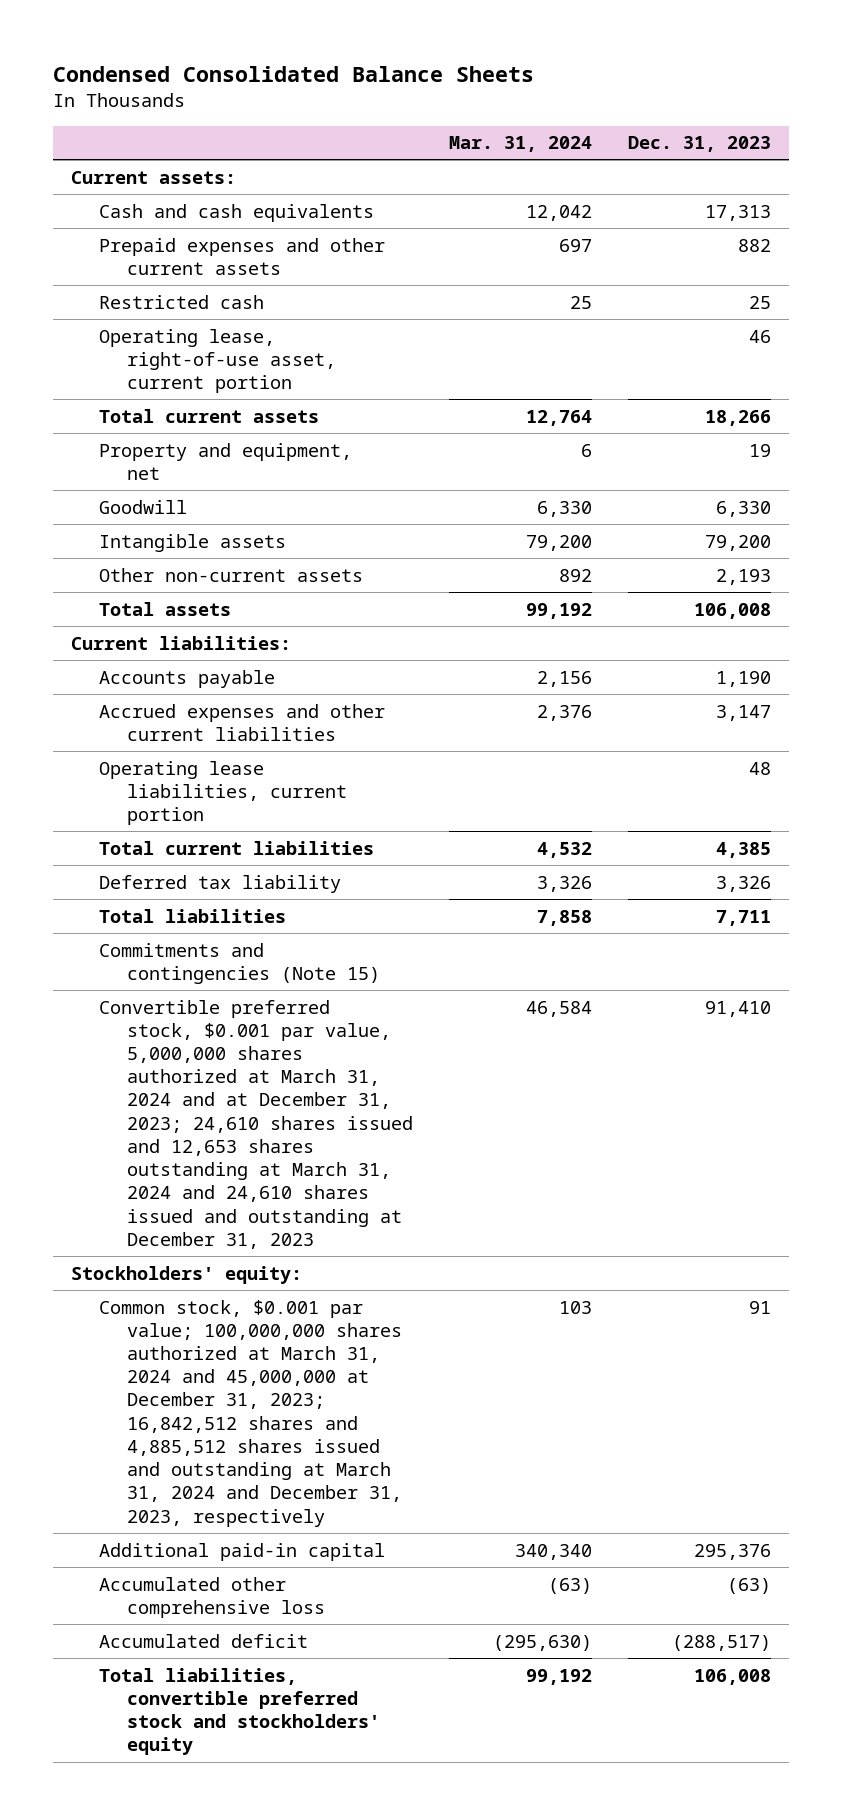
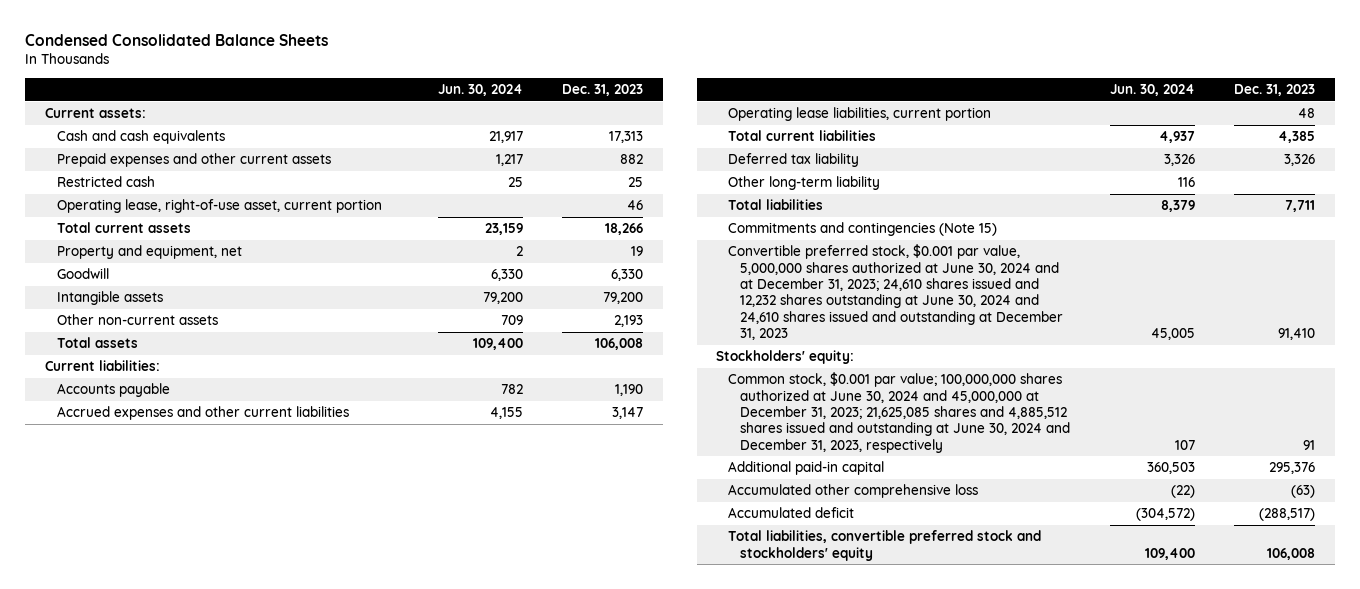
[449,136,593,153] Mar. 31, 2024 -> none
none -> [437,84,523,97] Jun. 30, 2024
none -> [728,176,881,191] Other long-term liability
[99,999,414,1249] Convertible preferred stock, $0.001 par value, 5,000,000 shares authorized at March 31, 2024 and at December 31, 2023; 24,610 shares issued and 12,653 shares outstanding at March 31, 2024 and 24,610 shares issued and outstanding at December 31, 2023 -> [728,244,1064,341] Convertible preferred stock, $0.001 par value, 5,000,000 shares authorized at June 30, 2024 and at December 31, 2023; 24,610 shares issued and 12,232 shares outstanding at June 30, 2024 and 24,610 shares issued and outstanding at December 31, 2023
[99,1299,403,1527] Common stock, $0.001 par value; 100,000,000 shares authorized at March 31, 2024 and 45,000,000 at December 31, 2023; 16,842,512 shares and 4,885,512 shares issued and outstanding at March 31, 2024 and December 31, 2023, respectively -> [728,372,1071,453] Common stock, $0.001 par value; 100,000,000 shares authorized at June 30, 2024 and 45,000,000 at December 31, 2023; 21,625,085 shares and 4,885,512 shares issued and outstanding at June 30, 2024 and December 31, 2023, respectively

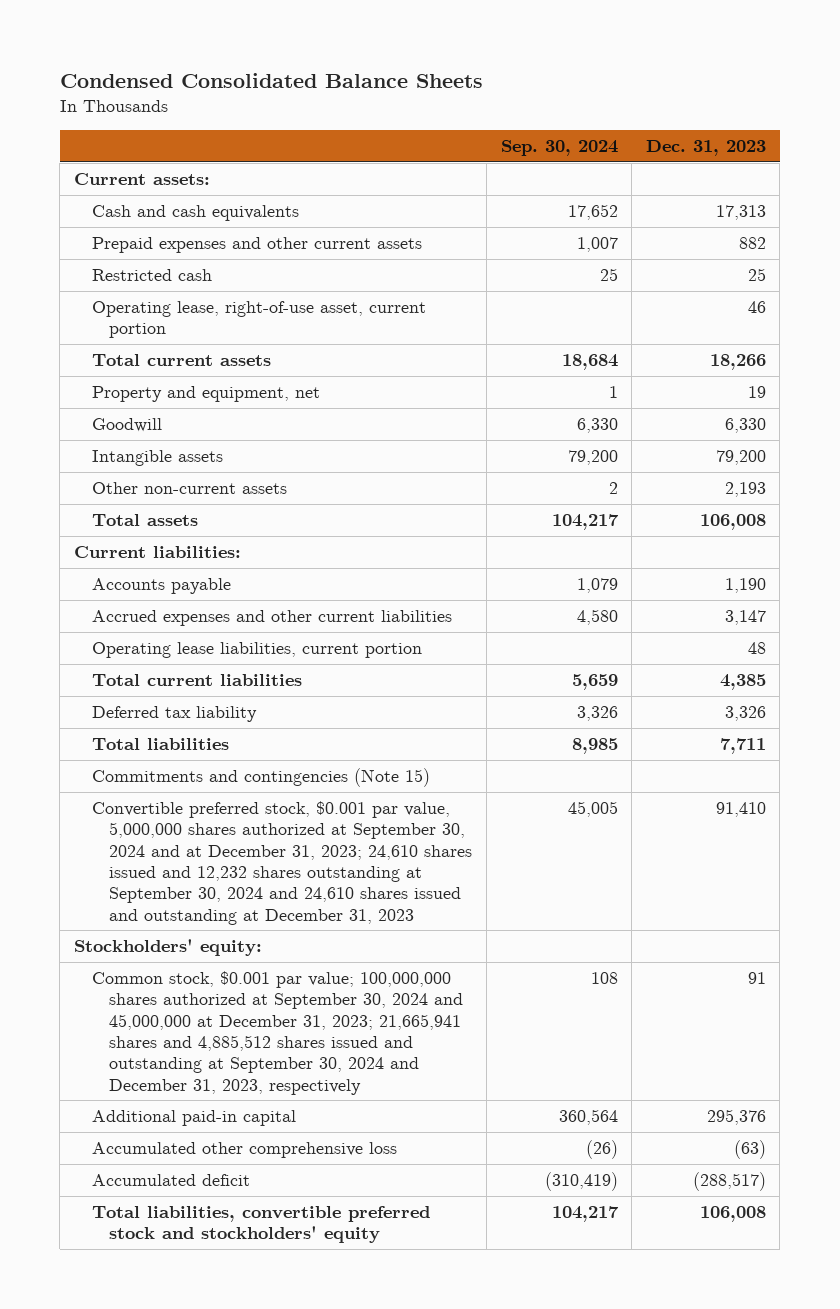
[437,84,523,97] Jun. 30, 2024 -> none
none -> [500,139,618,156] Sep. 30, 2024
[728,176,881,191] Other long-term liability -> none
[728,244,1064,341] Convertible preferred stock, $0.001 par value, 5,000,000 shares authorized at June 30, 2024 and at December 31, 2023; 24,610 shares issued and 12,232 shares outstanding at June 30, 2024 and 24,610 shares issued and outstanding at December 31, 2023 -> [91,801,473,925] Convertible preferred stock, $0.001 par value, 5,000,000 shares authorized at September 30, 2024 and at December 31, 2023; 24,610 shares issued and 12,232 shares outstanding at September 30, 2024 and 24,610 shares issued and outstanding at December 31, 2023
[728,372,1071,453] Common stock, $0.001 par value; 100,000,000 shares authorized at June 30, 2024 and 45,000,000 at December 31, 2023; 21,625,085 shares and 4,885,512 shares issued and outstanding at June 30, 2024 and December 31, 2023, respectively -> [91,971,464,1095] Common stock, $0.001 par value; 100,000,000 shares authorized at September 30, 2024 and 45,000,000 at December 31, 2023; 21,665,941 shares and 4,885,512 shares issued and outstanding at September 30, 2024 and December 31, 2023, respectively

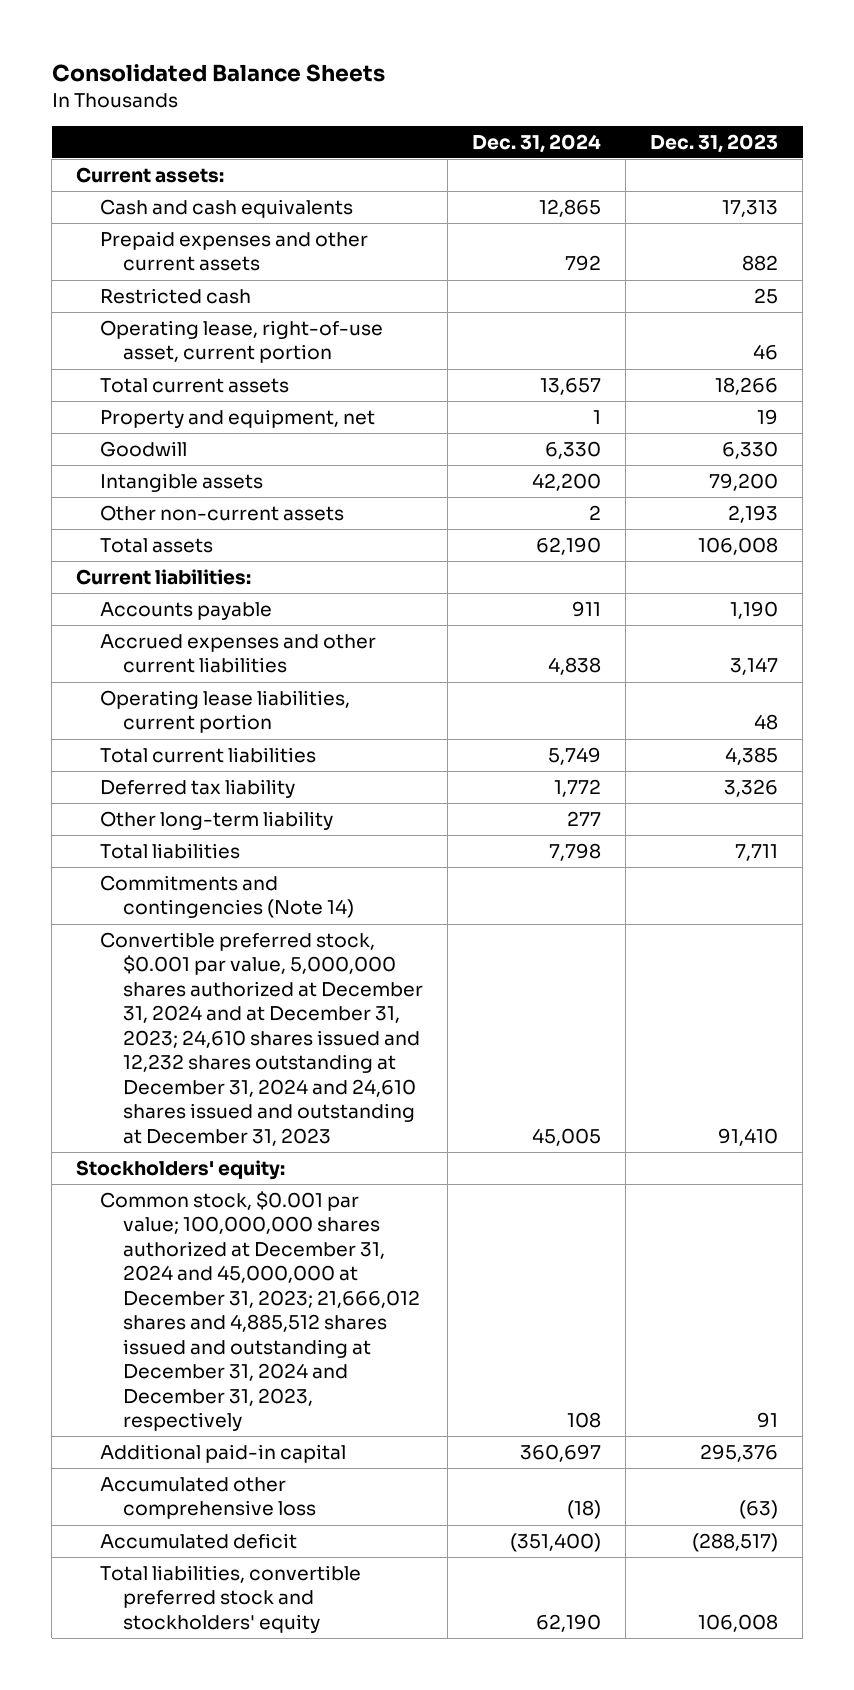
[59,72,483,88] Condensed Consolidated Balance Sheets -> [51,64,385,83] Consolidated Balance Sheets
[500,139,618,156] Sep. 30, 2024 -> none
none -> [472,133,602,153] Dec. 31, 2024
none -> [99,810,333,830] Other long-term liability
[91,768,430,788] Commitments and contingencies (Note 15) -> [99,874,354,919] Commitments and contingencies (Note 14)
[91,801,473,925] Convertible preferred stock, $0.001 par value, 5,000,000 shares authorized at September 30, 2024 and at December 31, 2023; 24,610 shares issued and 12,232 shares outstanding at September 30, 2024 and 24,610 shares issued and outstanding at December 31, 2023 -> [99,931,423,1146] Convertible preferred stock, $0.001 par value, 5,000,000 shares authorized at December 31, 2024 and at December 31, 2023; 24,610 shares issued and 12,232 shares outstanding at December 31, 2024 and 24,610 shares issued and outstanding at December 31, 2023
[91,971,464,1095] Common stock, $0.001 par value; 100,000,000 shares authorized at September 30, 2024 and 45,000,000 at December 31, 2023; 21,665,941 shares and 4,885,512 shares issued and outstanding at September 30, 2024 and December 31, 2023, respectively -> [99,1190,420,1432] Common stock, $0.001 par value; 100,000,000 shares authorized at December 31, 2024 and 45,000,000 at December 31, 2023; 21,666,012 shares and 4,885,512 shares issued and outstanding at December 31, 2024 and December 31, 2023, respectively

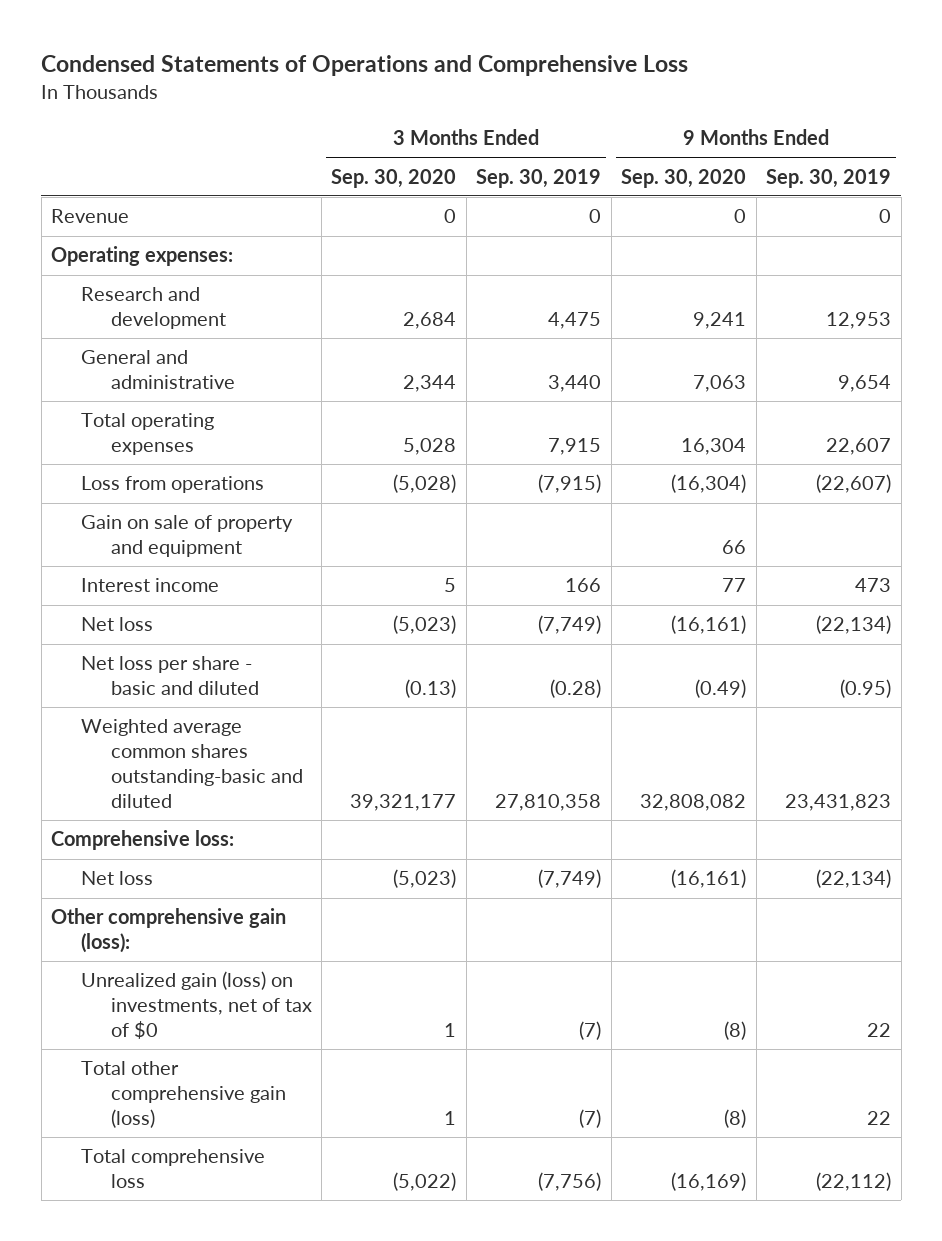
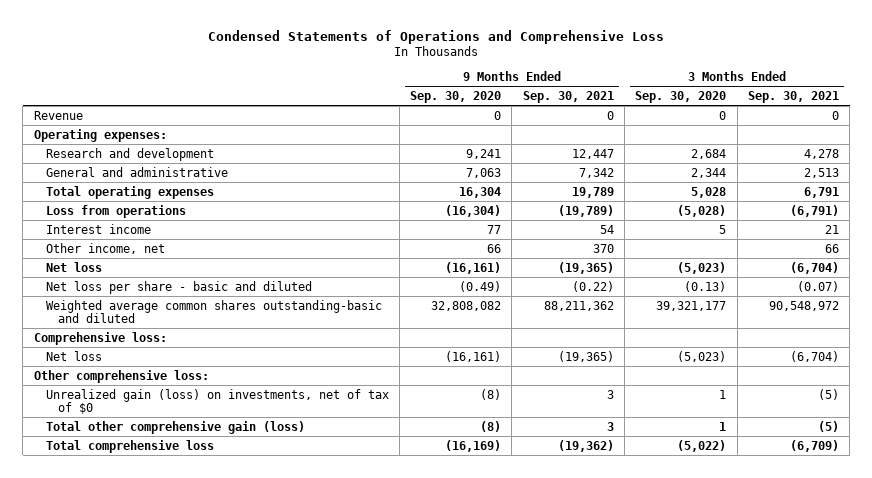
[476,168,602,188] Sep. 30, 2019 -> none
[766,168,892,188] Sep. 30, 2019 -> none
none -> [522,90,614,103] Sep. 30, 2021
none -> [747,90,839,103] Sep. 30, 2021
[80,515,293,558] Gain on sale of property and equipment -> none
none -> [45,242,165,254] Other income, net
[51,908,287,954] Other comprehensive gain (loss): -> [33,369,209,383] Other comprehensive loss:

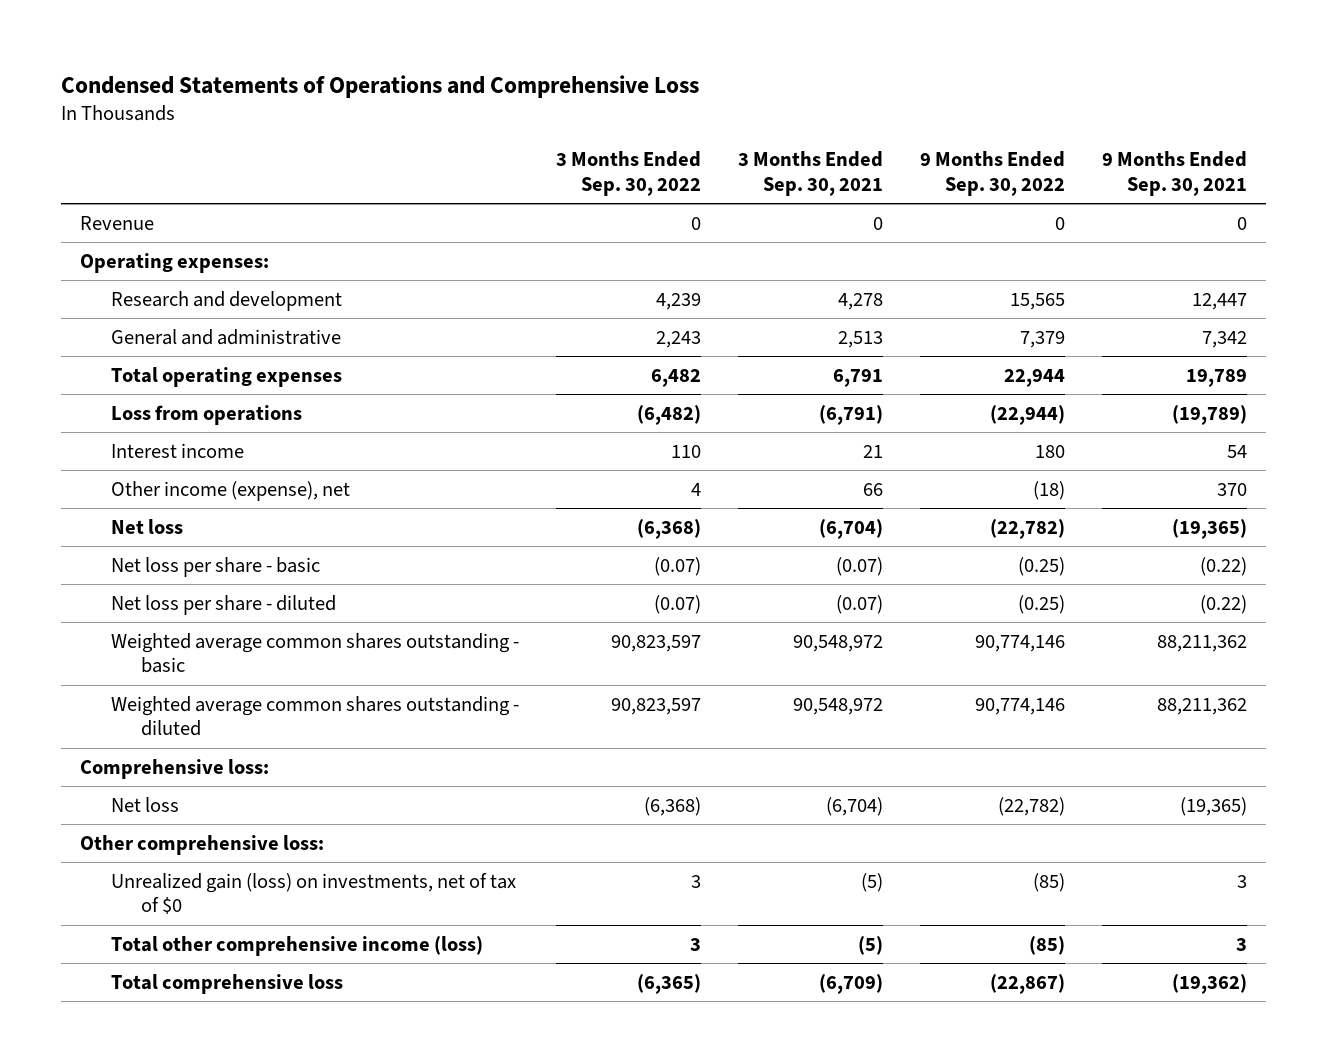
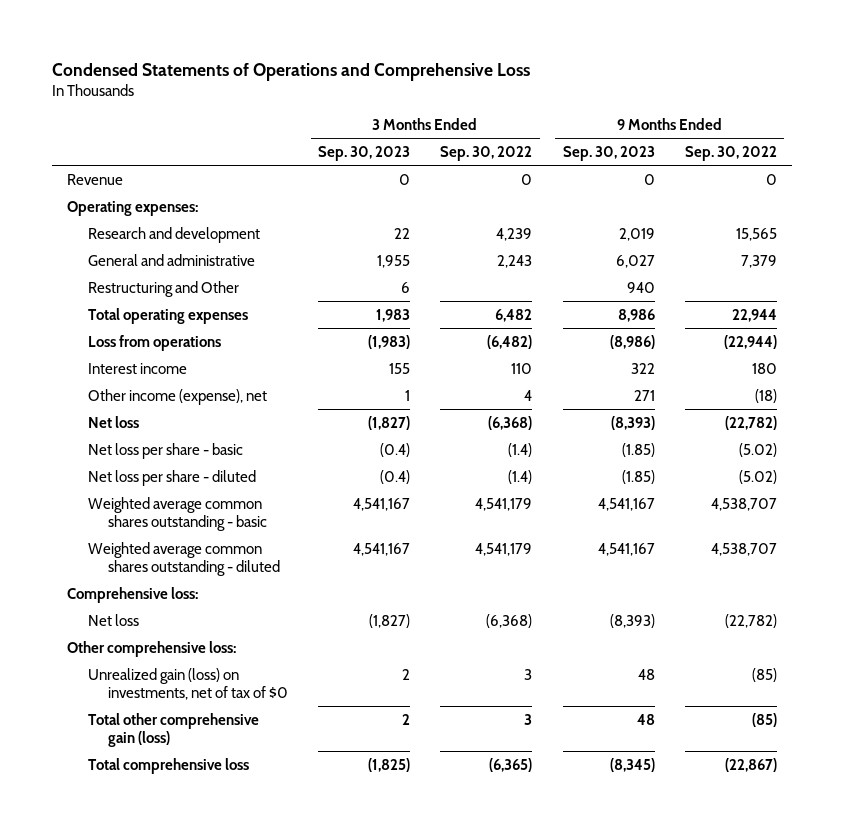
[737,151,883,196] 3 Months Ended Sep. 30, 2021 -> none
[1102,151,1248,196] 9 Months Ended Sep. 30, 2021 -> none
none -> [318,145,411,161] Sep. 30, 2023
none -> [562,145,655,161] Sep. 30, 2023
none -> [87,280,239,297] Restructuring and Other
[653,556,701,576] (0.07) -> [508,442,533,457] (1.4)
[1018,556,1066,576] (0.25) -> [738,442,777,457] (5.02)
[653,594,701,614] (0.07) -> [508,469,533,484] (1.4)
[1018,594,1066,614] (0.25) -> [738,469,777,484] (5.02)
[610,634,701,652] 90,823,597 -> [475,497,533,511] 4,541,179
[975,634,1066,652] 90,774,146 -> [710,497,777,511] 4,538,707
[610,697,701,715] 90,823,597 -> [475,542,533,556] 4,541,179
[975,697,1066,715] 90,774,146 -> [710,542,777,556] 4,538,707
[110,935,483,956] Total other comprehensive income (loss) -> [87,712,259,747] Total other comprehensive gain (loss)

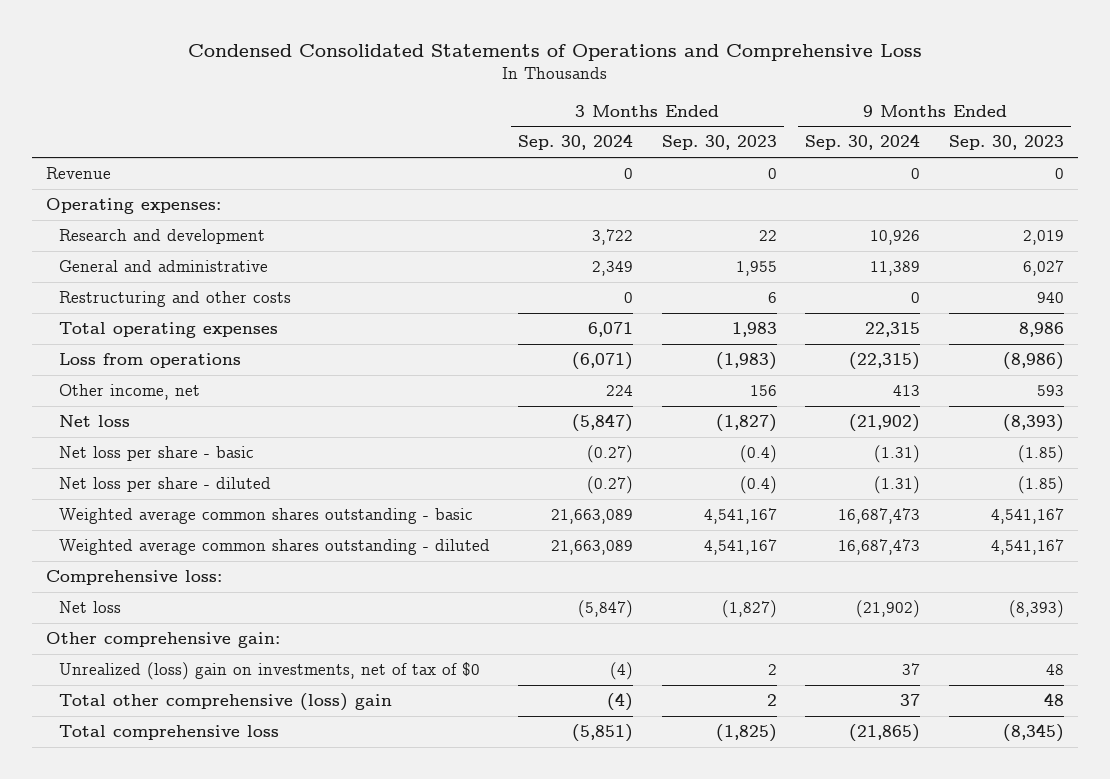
[52,62,531,81] Condensed Statements of Operations and Comprehensive Loss -> [188,44,923,62] Condensed Consolidated Statements of Operations and Comprehensive Loss
[440,145,533,161] Sep. 30, 2022 -> none
[684,145,777,161] Sep. 30, 2022 -> none
none -> [518,134,634,151] Sep. 30, 2024
none -> [805,134,921,151] Sep. 30, 2024
[87,280,239,297] Restructuring and Other -> [58,290,291,307] Restructuring and other costs
[87,362,187,374] Interest income -> none
[87,388,267,405] Other income (expense), net -> [58,383,200,400] Other income, net
[405,389,411,401] 1 -> [749,384,777,396] 156
[633,389,655,401] 271 -> [1036,384,1064,396] 593
[67,640,237,657] Other comprehensive loss: -> [46,631,281,648] Other comprehensive gain:
[87,667,288,700] Unrealized gain (loss) on investments, net of tax of $0 -> [58,661,480,680] Unrealized (loss) gain on investments, net of tax of $0
[87,712,259,747] Total other comprehensive gain (loss) -> [58,692,392,711] Total other comprehensive (loss) gain

